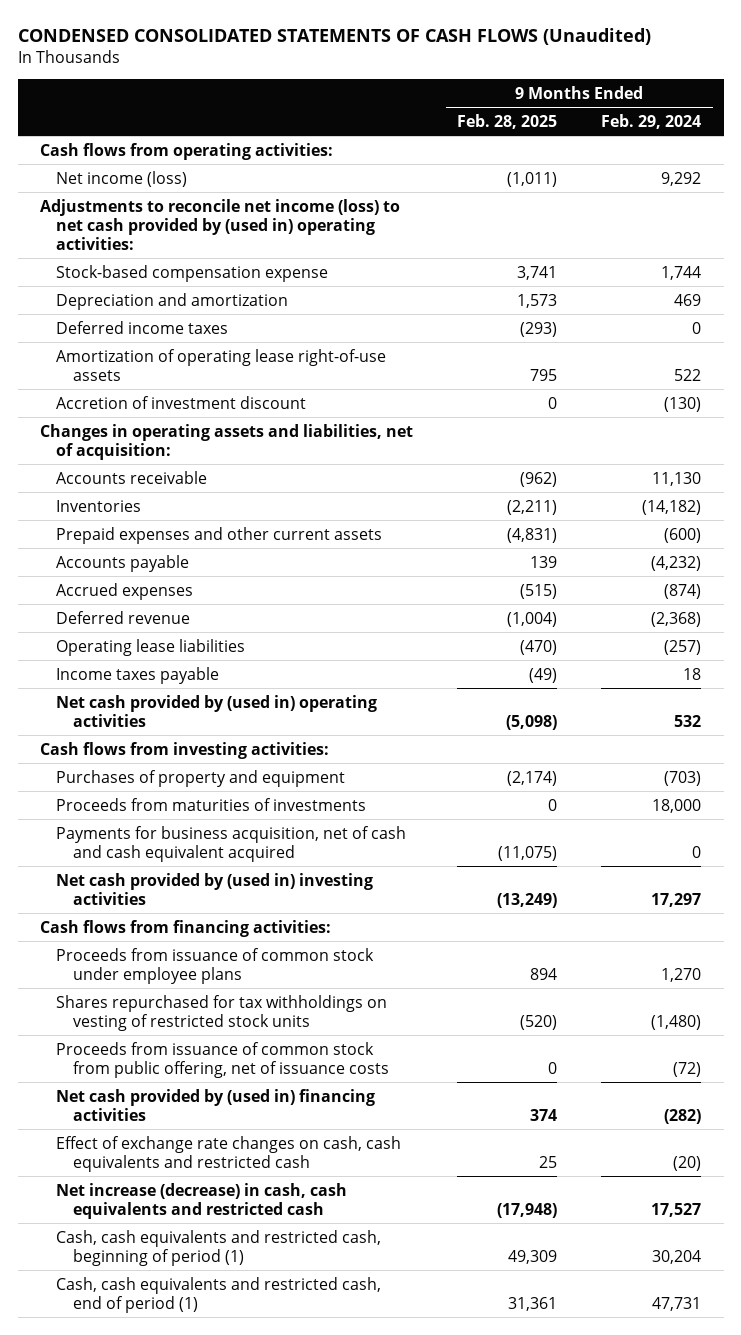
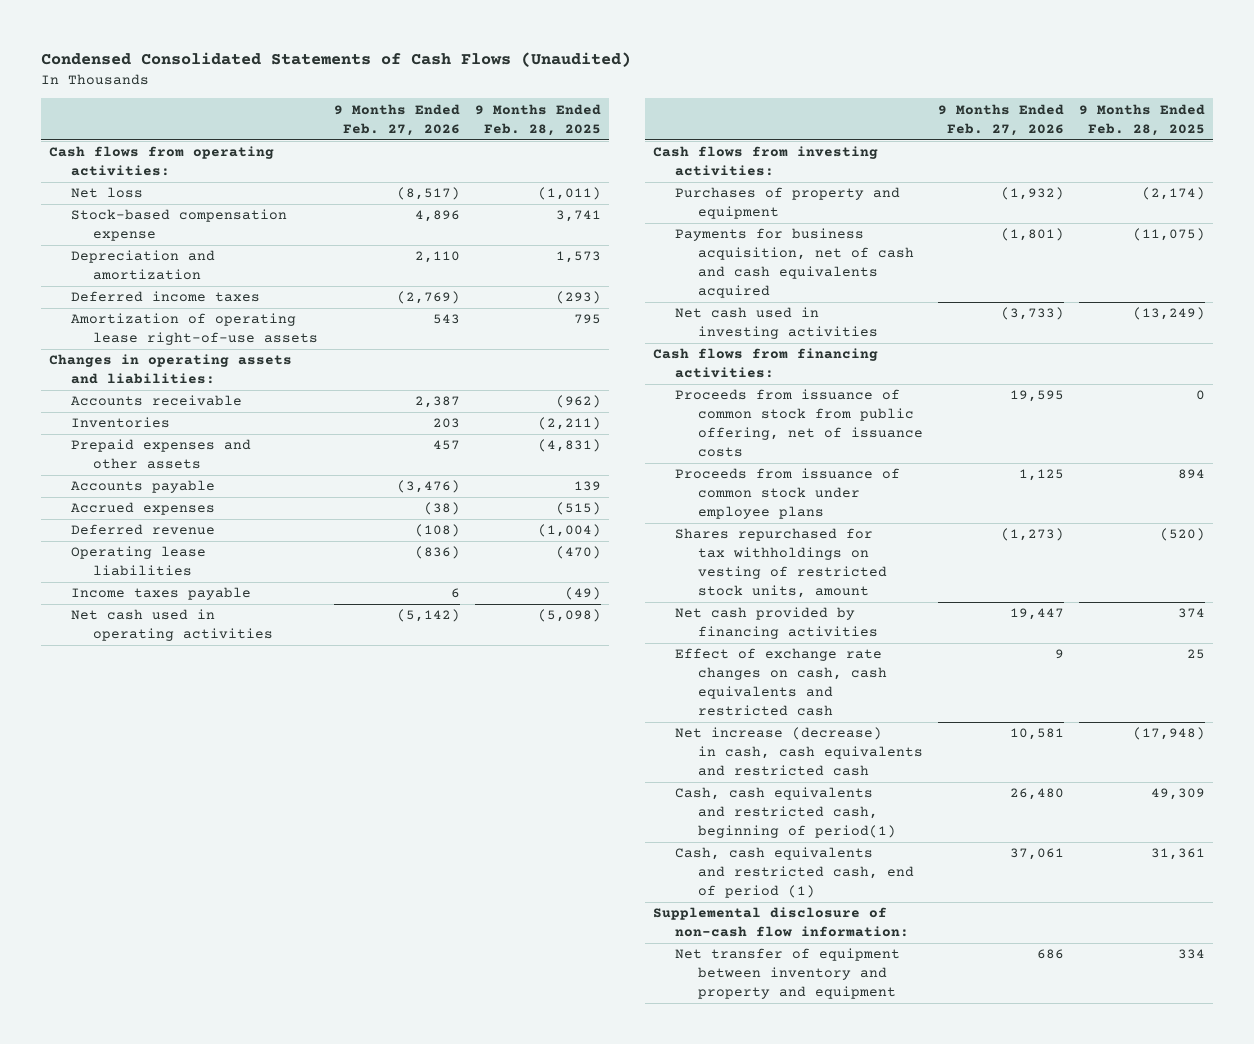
[17,28,651,46] CONDENSED CONSOLIDATED STATEMENTS OF CASH FLOWS (Unaudited) -> [41,51,632,67] Condensed Consolidated Statements of Cash Flows (Unaudited)
[601,113,702,129] Feb. 29, 2024 -> none
none -> [333,103,460,136] 9 Months Ended Feb. 27, 2026
[39,198,400,250] Adjustments to reconcile net income (loss) to net cash provided by (used in) operating activities: -> none
[56,170,188,187] Net income (loss) -> [71,187,144,199] Net loss
[56,395,307,409] Accretion of investment discount -> none
[39,423,413,460] Changes in operating assets and liabilities, net of acquisition: -> [48,354,292,385] Changes in operating assets and liabilities:
[56,526,383,544] Prepaid expenses and other current assets -> [71,439,252,470] Prepaid expenses and other assets
[56,694,378,727] Net cash provided by (used in) operating activities -> [71,609,274,642] Net cash used in operating activities
[56,797,367,811] Proceeds from maturities of investments -> none
[56,825,407,862] Payments for business acquisition, net of cash and cash equivalent acquired -> [675,228,914,298] Payments for business acquisition, net of cash and cash equivalents acquired
[56,872,374,905] Net cash provided by (used in) investing activities -> [675,307,878,340] Net cash used in investing activities
[56,994,388,1031] Shares repurchased for tax withholdings on vesting of restricted stock units -> none
[56,947,375,984] Proceeds from issuance of common stock under employee plans -> [675,468,901,519] Proceeds from issuance of common stock under employee plans
none -> [675,528,887,598] Shares repurchased for tax withholdings on vesting of restricted stock units, amount
[56,1088,376,1121] Net cash provided by (used in) financing activities -> [675,607,878,640] Net cash provided by financing activities
[56,1229,382,1266] Cash, cash equivalents and restricted cash, beginning of period (1) -> [675,787,896,838] Cash, cash equivalents and restricted cash, beginning of period(1)
none -> [653,907,910,938] Supplemental disclosure of non-cash flow information:
none -> [675,948,901,999] Net transfer of equipment between inventory and property and equipment

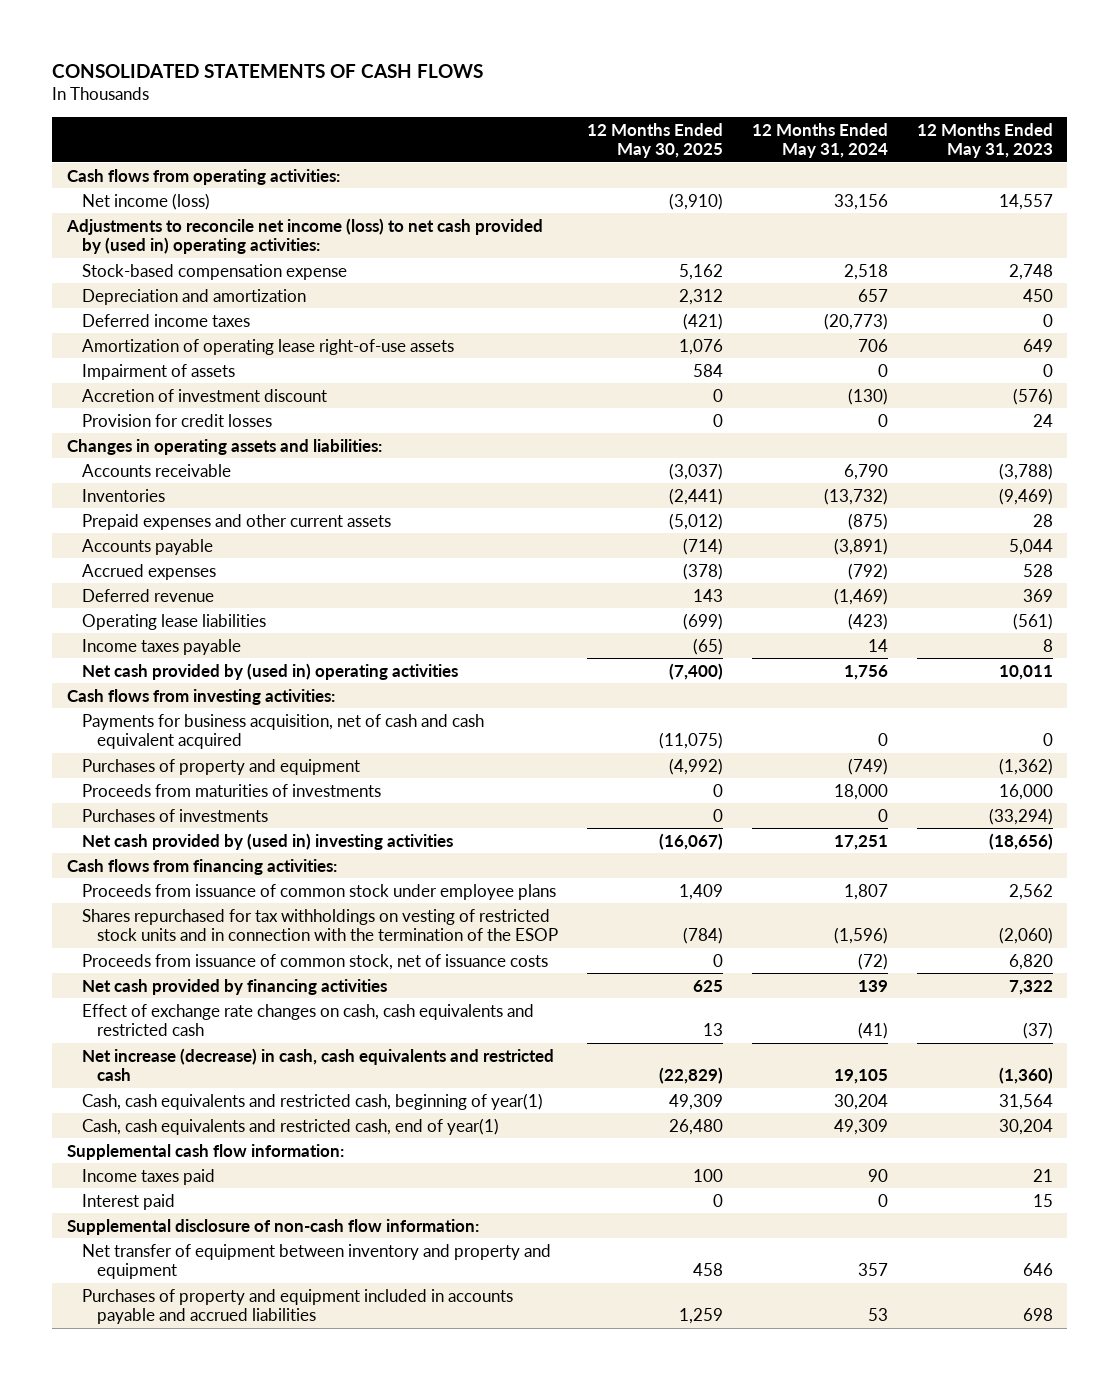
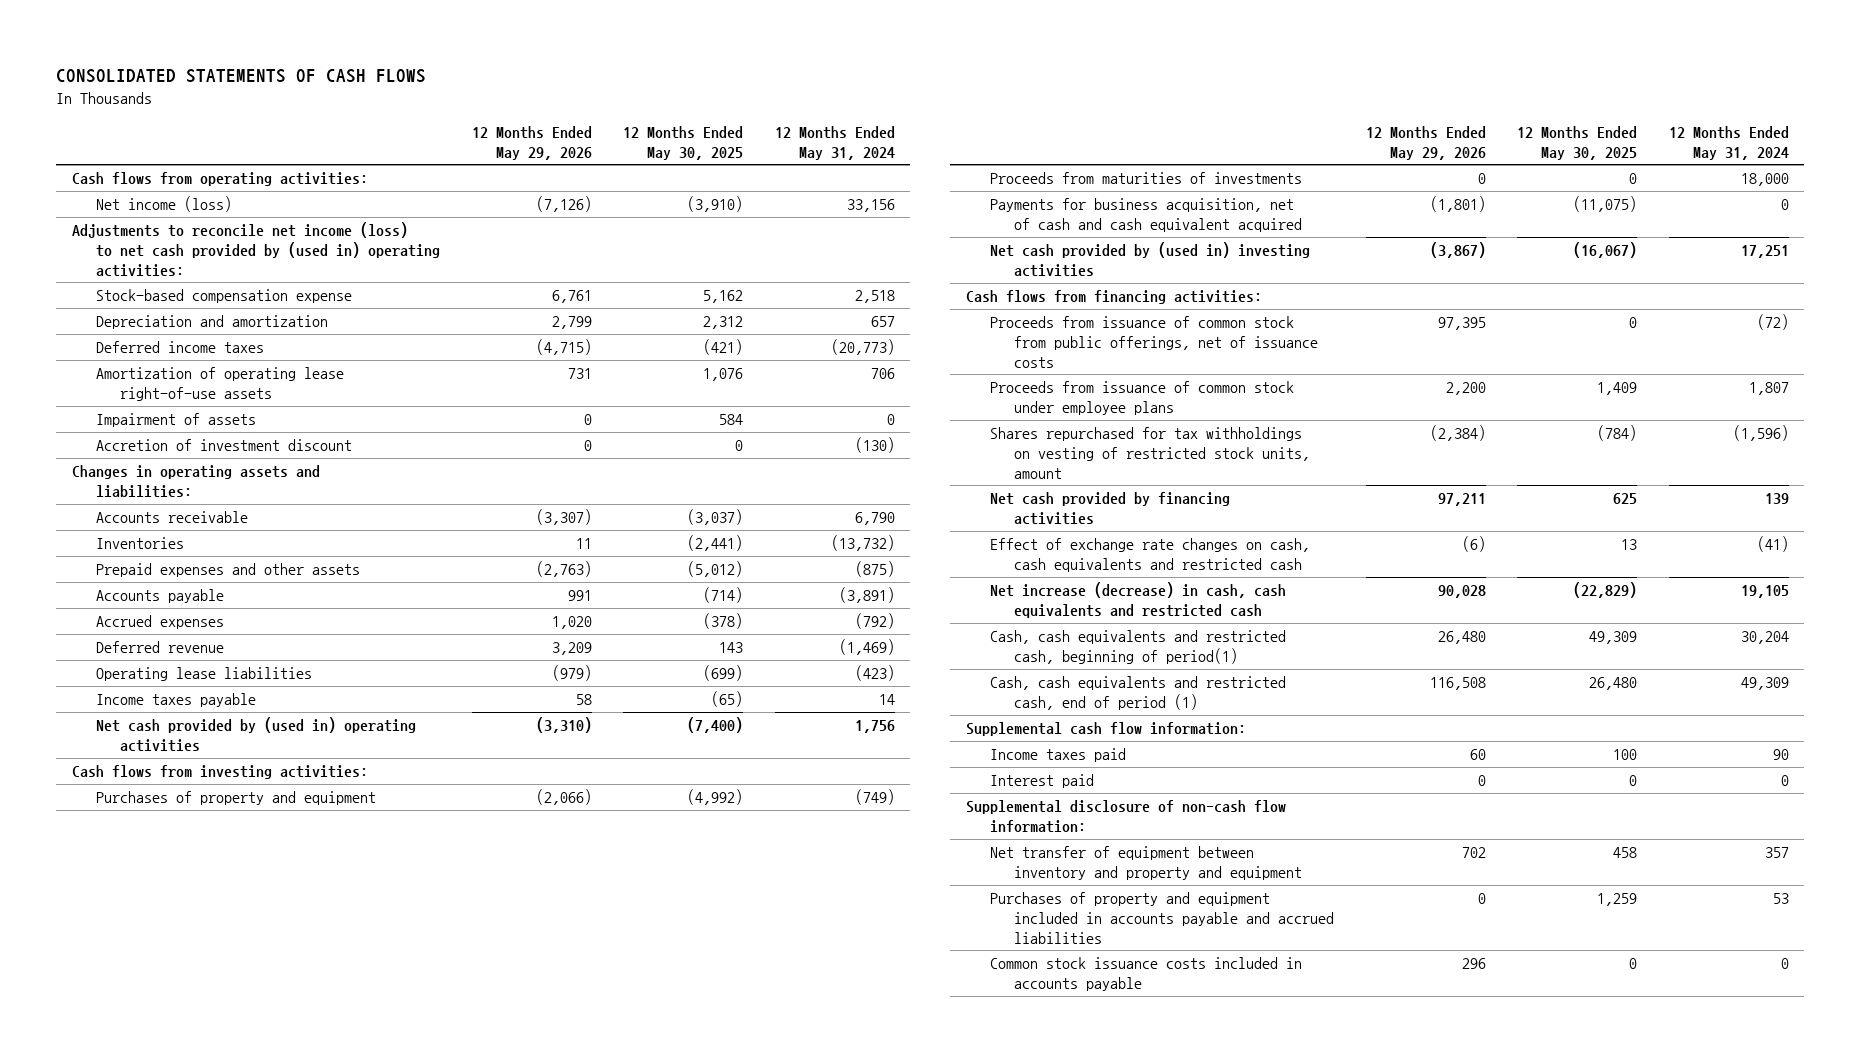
[916,122,1053,159] 12 Months Ended May 31, 2023 -> none
none -> [471,125,592,160] 12 Months Ended May 29, 2026
[81,413,272,427] Provision for credit losses -> none
[81,513,391,530] Prepaid expenses and other current assets -> [96,563,361,578] Prepaid expenses and other assets
[81,808,268,822] Purchases of investments -> none
[81,713,484,750] Payments for business acquisition, net of cash and cash equivalent acquired -> [990,198,1303,232] Payments for business acquisition, net of cash and cash equivalent acquired
none -> [990,316,1319,368] Proceeds from issuance of common stock from public offerings, net of issuance costs
[81,953,548,970] Proceeds from issuance of common stock, net of issuance costs -> none
[81,908,559,942] Shares repurchased for tax withholdings on vesting of restricted stock units and in connection with the termination of the ESOP -> [990,427,1311,479] Shares repurchased for tax withholdings on vesting of restricted stock units, amount
[81,1092,543,1110] Cash, cash equivalents and restricted cash, beginning of year(1) -> [990,630,1287,664] Cash, cash equivalents and restricted cash, beginning of period(1)
[81,1117,499,1135] Cash, cash equivalents and restricted cash, end of year(1) -> [990,676,1287,710] Cash, cash equivalents and restricted cash, end of period (1)
none -> [990,957,1303,991] Common stock issuance costs included in accounts payable

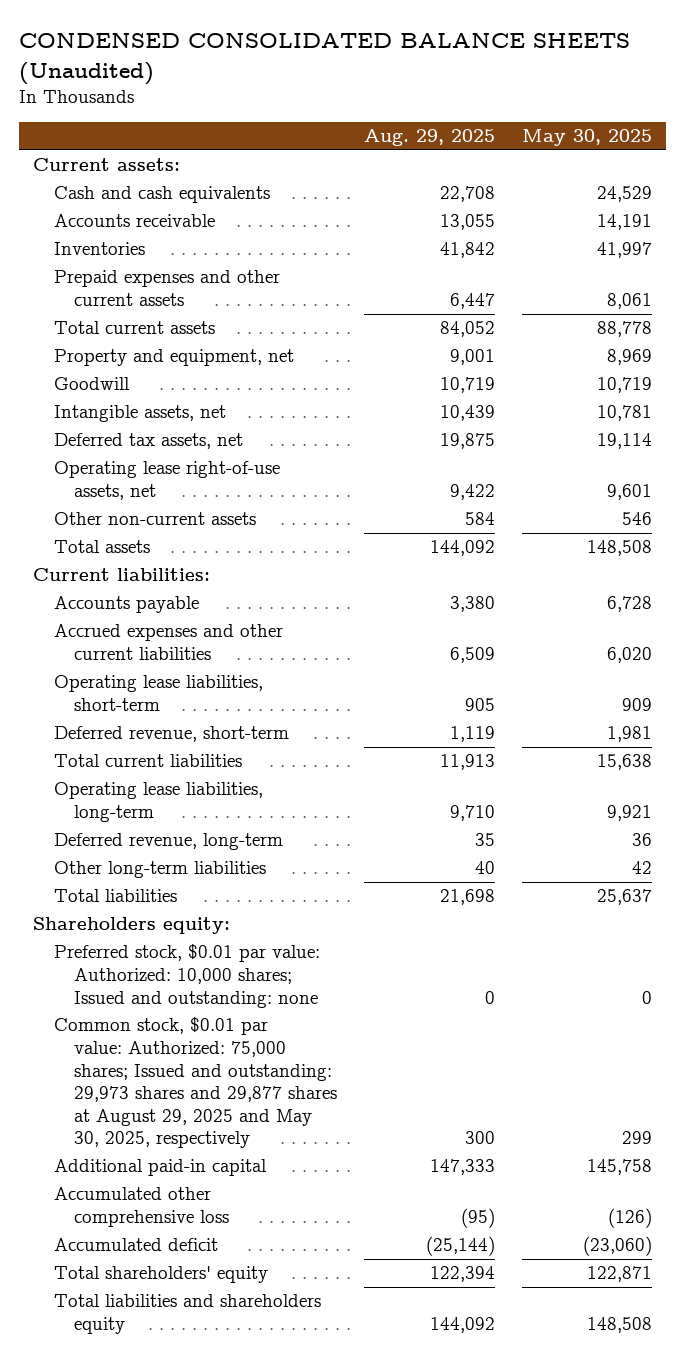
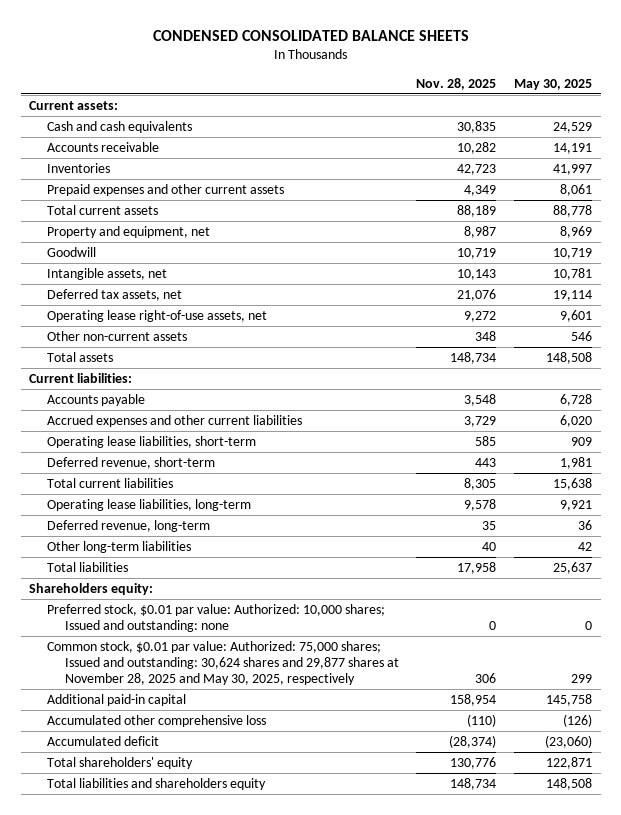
[19,33,631,85] CONDENSED CONSOLIDATED BALANCE SHEETS (Unaudited) -> [152,30,469,42] CONDENSED CONSOLIDATED BALANCE SHEETS
[364,129,496,147] Aug. 29, 2025 -> none
none -> [416,77,497,90] Nov. 28, 2025
[53,1017,338,1149] Common stock, $0.01 par value: Authorized: 75,000 shares; Issued and outstanding: 29,973 shares and 29,877 shares at August 29, 2025 and May 30, 2025, respectively -> [47,640,399,686] Common stock, $0.01 par value: Authorized: 75,000 shares; Issued and outstanding: 30,624 shares and 29,877 shares at November 28, 2025 and May 30, 2025, respectively

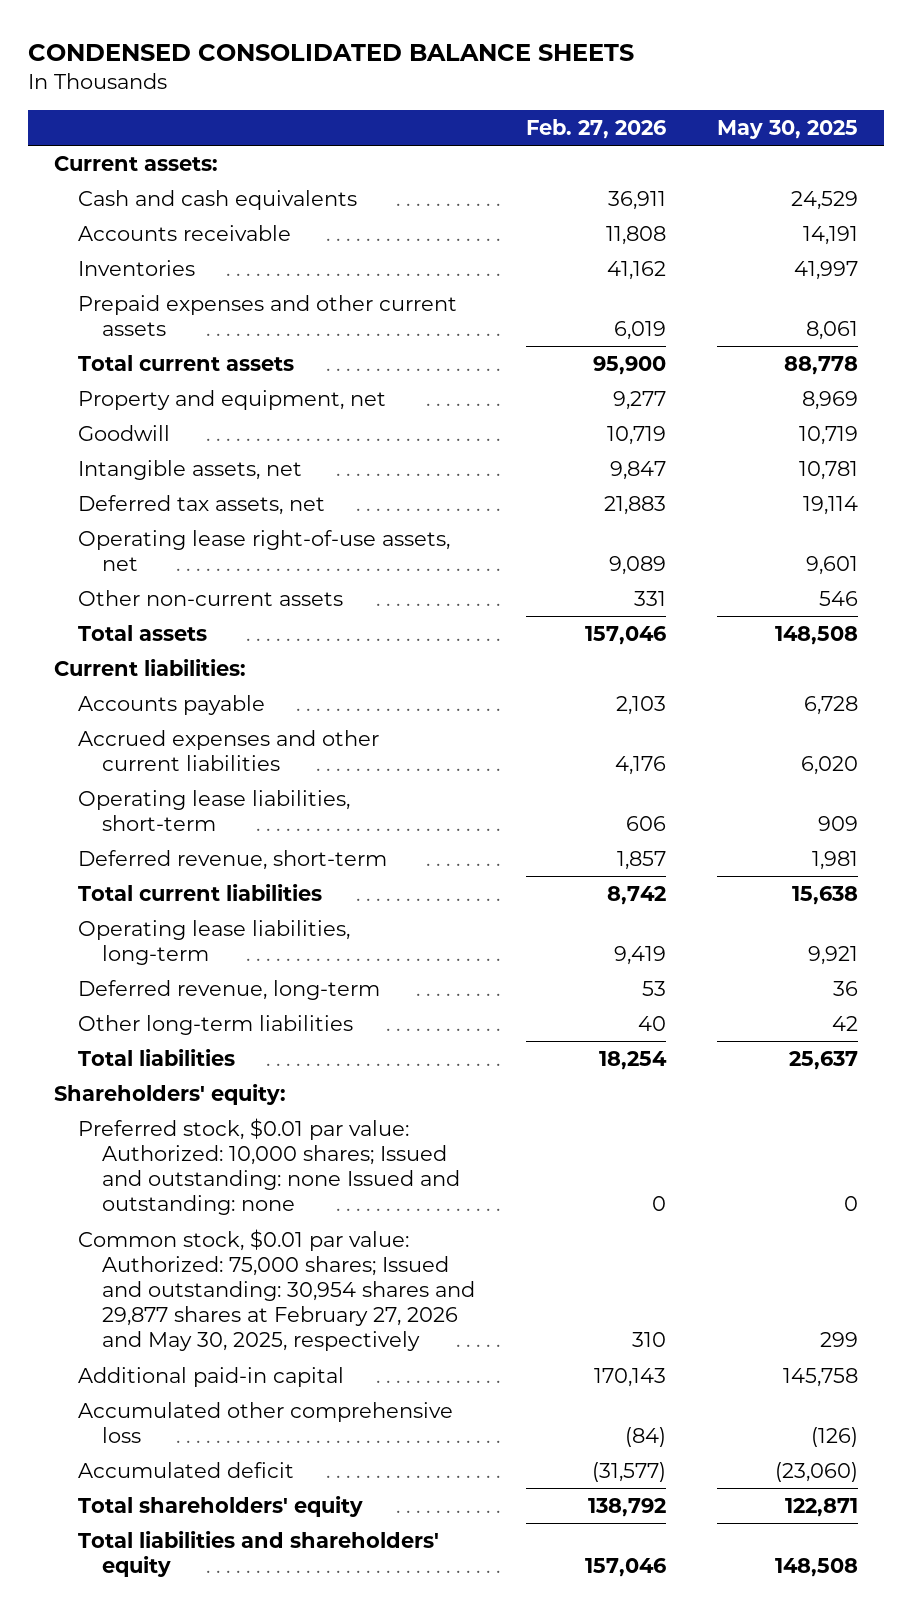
[416,77,497,90] Nov. 28, 2025 -> none
none -> [525,118,666,139] Feb. 27, 2026
[29,582,154,595] Shareholders equity: -> [53,1084,286,1106] Shareholders' equity:
[47,603,386,633] Preferred stock, $0.01 par value: Authorized: 10,000 shares; Issued and outstanding: none -> [77,1118,460,1216] Preferred stock, $0.01 par value: Authorized: 10,000 shares; Issued and outstanding: none Issued and outstanding: none
[47,640,399,686] Common stock, $0.01 par value: Authorized: 75,000 shares; Issued and outstanding: 30,624 shares and 29,877 shares at November 28, 2025 and May 30, 2025, respectively -> [77,1229,475,1352] Common stock, $0.01 par value: Authorized: 75,000 shares; Issued and outstanding: 30,954 shares and 29,877 shares at February 27, 2026 and May 30, 2025, respectively
[47,777,267,790] Total liabilities and shareholders equity -> [77,1531,439,1578] Total liabilities and shareholders' equity

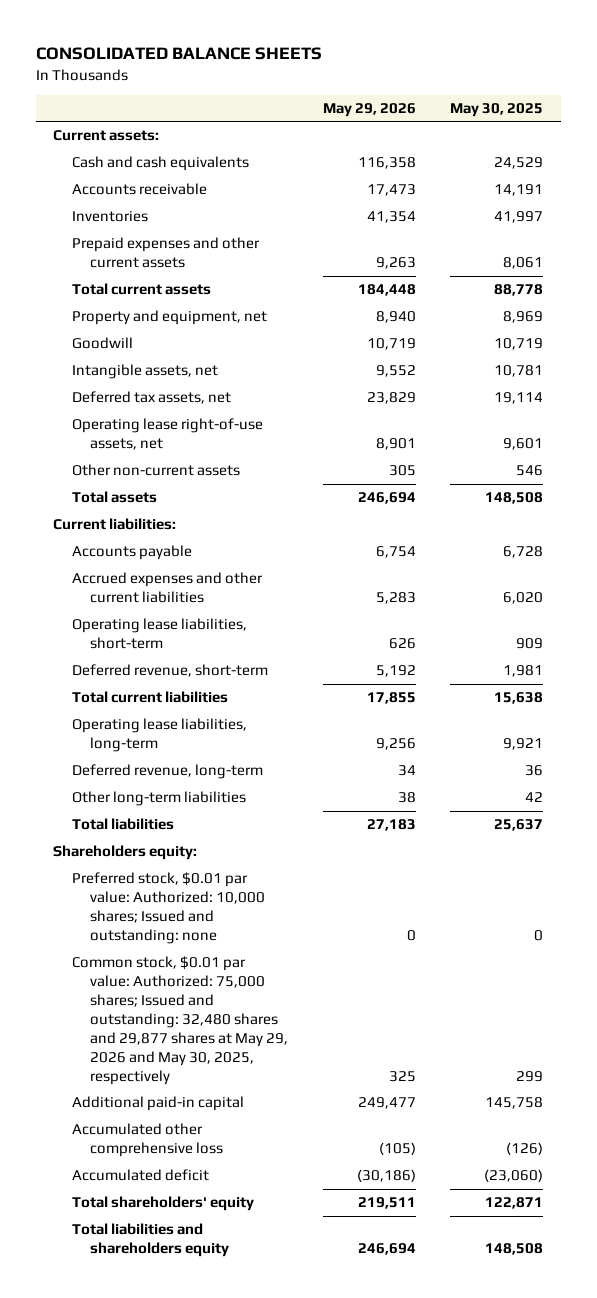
[27,43,634,61] CONDENSED CONSOLIDATED BALANCE SHEETS -> [35,47,322,61] CONSOLIDATED BALANCE SHEETS
[525,118,666,139] Feb. 27, 2026 -> none
none -> [322,102,416,117] May 29, 2026
[53,1084,286,1106] Shareholders' equity: -> [53,845,198,861] Shareholders equity:
[77,1118,460,1216] Preferred stock, $0.01 par value: Authorized: 10,000 shares; Issued and outstanding: none Issued and outstanding: none -> [71,872,265,945] Preferred stock, $0.01 par value: Authorized: 10,000 shares; Issued and outstanding: none
[77,1229,475,1352] Common stock, $0.01 par value: Authorized: 75,000 shares; Issued and outstanding: 30,954 shares and 29,877 shares at February 27, 2026 and May 30, 2025, respectively -> [71,956,288,1086] Common stock, $0.01 par value: Authorized: 75,000 shares; Issued and outstanding: 32,480 shares and 29,877 shares at May 29, 2026 and May 30, 2025, respectively
[77,1531,439,1578] Total liabilities and shareholders' equity -> [71,1223,229,1258] Total liabilities and shareholders equity

